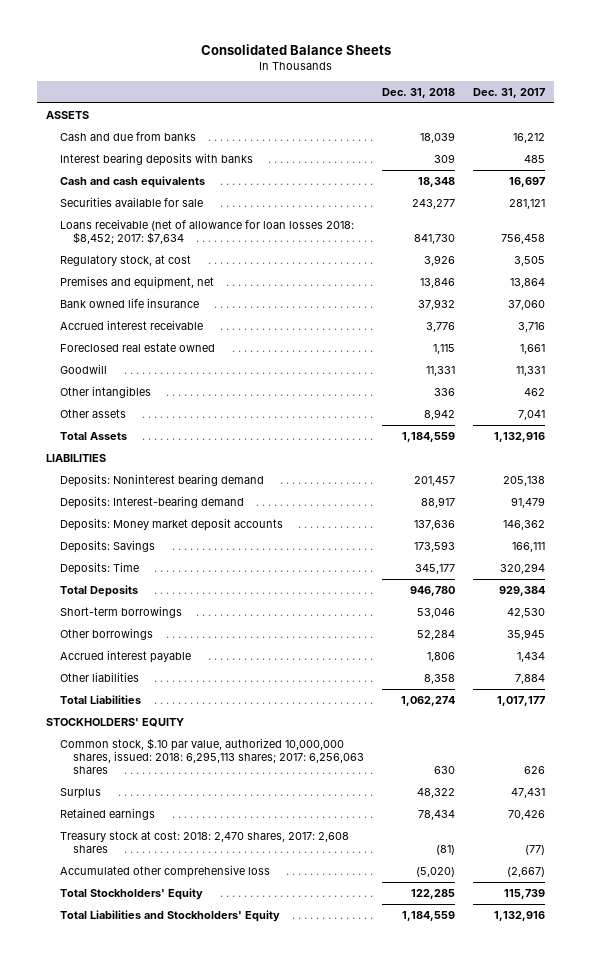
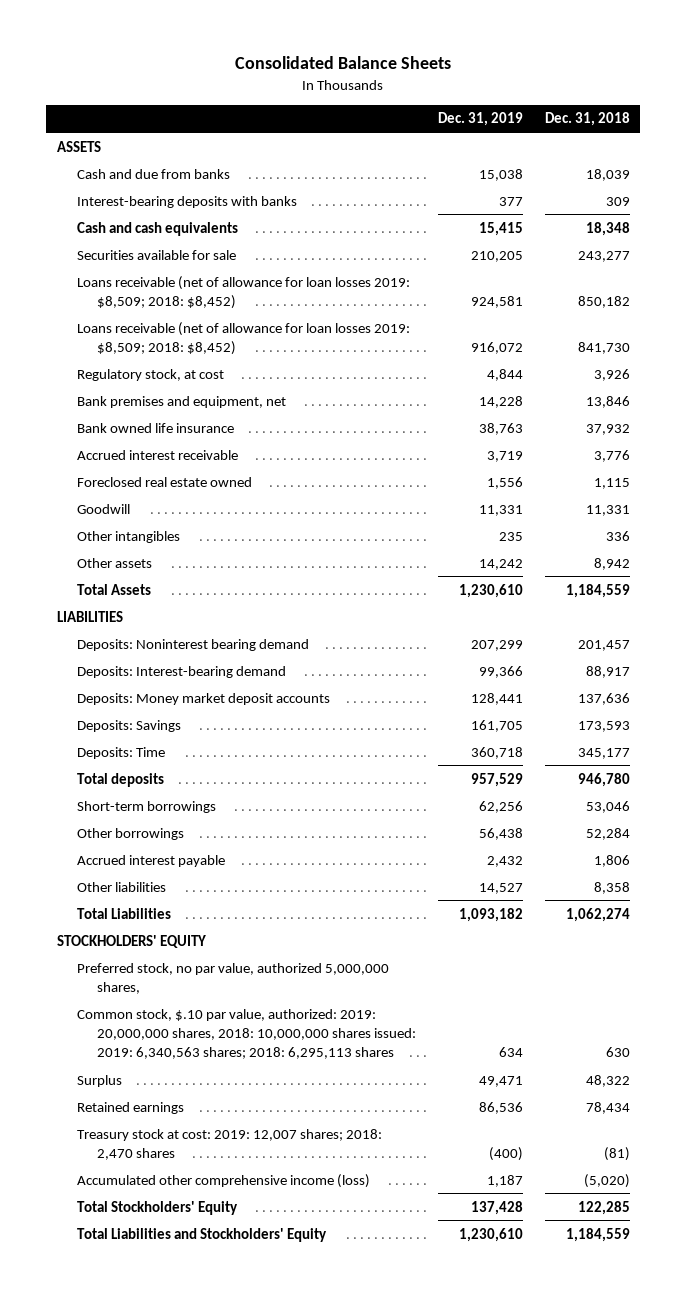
[473,87,546,98] Dec. 31, 2017 -> none
none -> [437,112,523,127] Dec. 31, 2019
[59,152,253,166] Interest bearing deposits with banks -> [77,195,298,208] Interest-bearing deposits with banks
none -> [77,275,411,309] Loans receivable (net of allowance for loan losses 2019: $8,509; 2018: $8,452)
[59,218,354,244] Loans receivable (net of allowance for loan losses 2018: $8,452; 2017: $7,634 -> [77,321,411,355] Loans receivable (net of allowance for loan losses 2019: $8,509; 2018: $8,452)
[59,275,214,289] Premises and equipment, net -> [77,395,287,408] Bank premises and equipment, net
[59,584,138,597] Total Deposits -> [77,772,165,787] Total deposits
none -> [77,962,390,994] Preferred stock, no par value, authorized 5,000,000 shares,
[59,737,365,775] Common stock, $.10 par value, authorized 10,000,000 shares, issued: 2018: 6,295,113 shares; 2017: 6,256,063 shares -> [77,1008,417,1059] Common stock, $.10 par value, authorized: 2019: 20,000,000 shares, 2018: 10,000,000 shares issued: 2019: 6,340,563 shares; 2018: 6,295,113 shares
[59,830,349,853] Treasury stock at cost: 2018: 2,470 shares, 2017: 2,608 shares -> [77,1128,383,1160] Treasury stock at cost: 2019: 12,007 shares; 2018: 2,470 shares
[59,864,270,878] Accumulated other comprehensive loss -> [77,1173,371,1188] Accumulated other comprehensive income (loss)

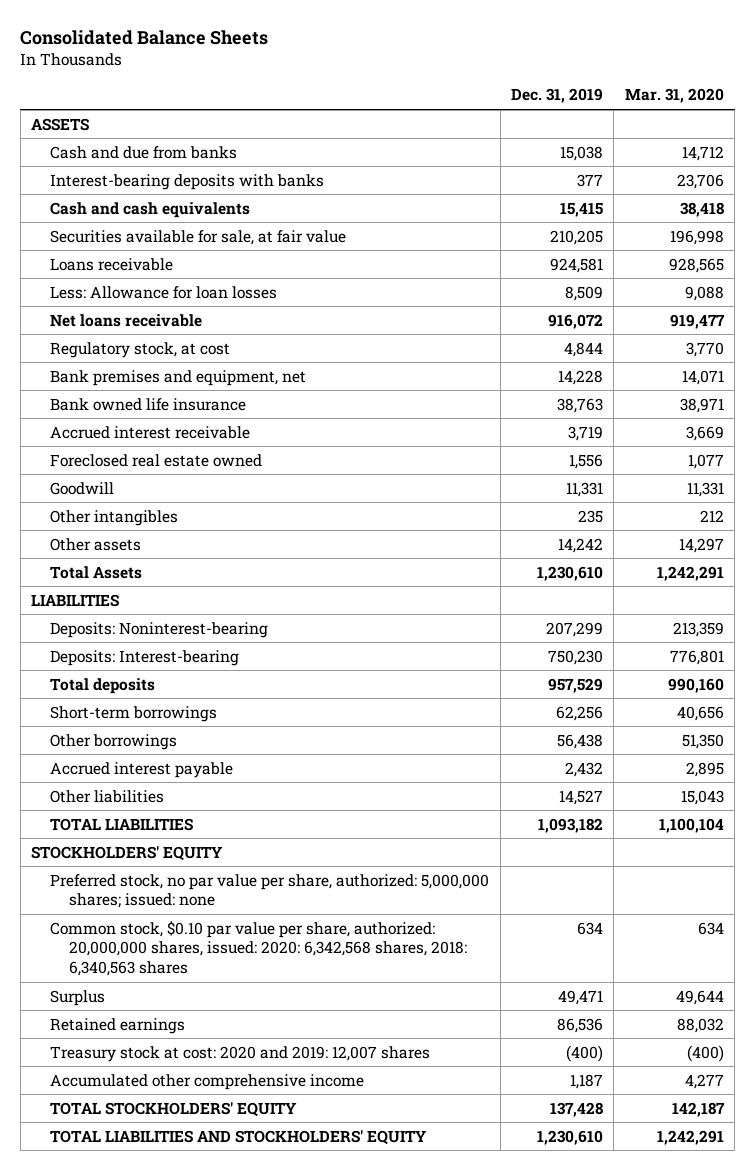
[544,112,630,127] Dec. 31, 2018 -> none
none -> [624,88,724,104] Mar. 31, 2020
[77,249,237,260] Securities available for sale -> [50,229,347,245] Securities available for sale, at fair value
[77,275,411,309] Loans receivable (net of allowance for loan losses 2019: $8,509; 2018: $8,452) -> [50,257,174,271] Loans receivable
none -> [50,285,278,299] Less: Allowance for loan losses
[77,321,411,355] Loans receivable (net of allowance for loan losses 2019: $8,509; 2018: $8,452) -> [50,313,203,327] Net loans receivable
[77,692,331,705] Deposits: Money market deposit accounts -> none
[77,719,182,732] Deposits: Savings -> none
[77,746,166,759] Deposits: Time -> none
[77,638,310,651] Deposits: Noninterest bearing demand -> [50,621,269,638] Deposits: Noninterest-bearing
[77,665,287,678] Deposits: Interest-bearing demand -> [50,649,240,666] Deposits: Interest-bearing
[478,665,523,678] 99,366 -> [548,649,604,665] 750,230
[77,907,172,919] Total Liabilities -> [50,817,194,831] TOTAL LIABILITIES
[77,962,390,994] Preferred stock, no par value, authorized 5,000,000 shares, -> [50,873,490,909] Preferred stock, no par value per share, authorized: 5,000,000 shares; issued: none
[77,1008,417,1059] Common stock, $.10 par value, authorized: 2019: 20,000,000 shares, 2018: 10,000,000 shares issued: 2019: 6,340,563 shares; 2018: 6,295,113 shares -> [50,920,468,976] Common stock, $0.10 par value per share, authorized: 20,000,000 shares, issued: 2020: 6,342,568 shares, 2018: 6,340,563 shares
[77,1128,383,1160] Treasury stock at cost: 2019: 12,007 shares; 2018: 2,470 shares -> [50,1045,431,1062] Treasury stock at cost: 2020 and 2019: 12,007 shares
[77,1173,371,1188] Accumulated other comprehensive income (loss) -> [50,1073,365,1090] Accumulated other comprehensive income
[77,1200,239,1215] Total Stockholders' Equity -> [50,1101,298,1117] TOTAL STOCKHOLDERS' EQUITY
[77,1227,328,1242] Total Liabilities and Stockholders' Equity -> [50,1129,428,1145] TOTAL LIABILITIES AND STOCKHOLDERS' EQUITY

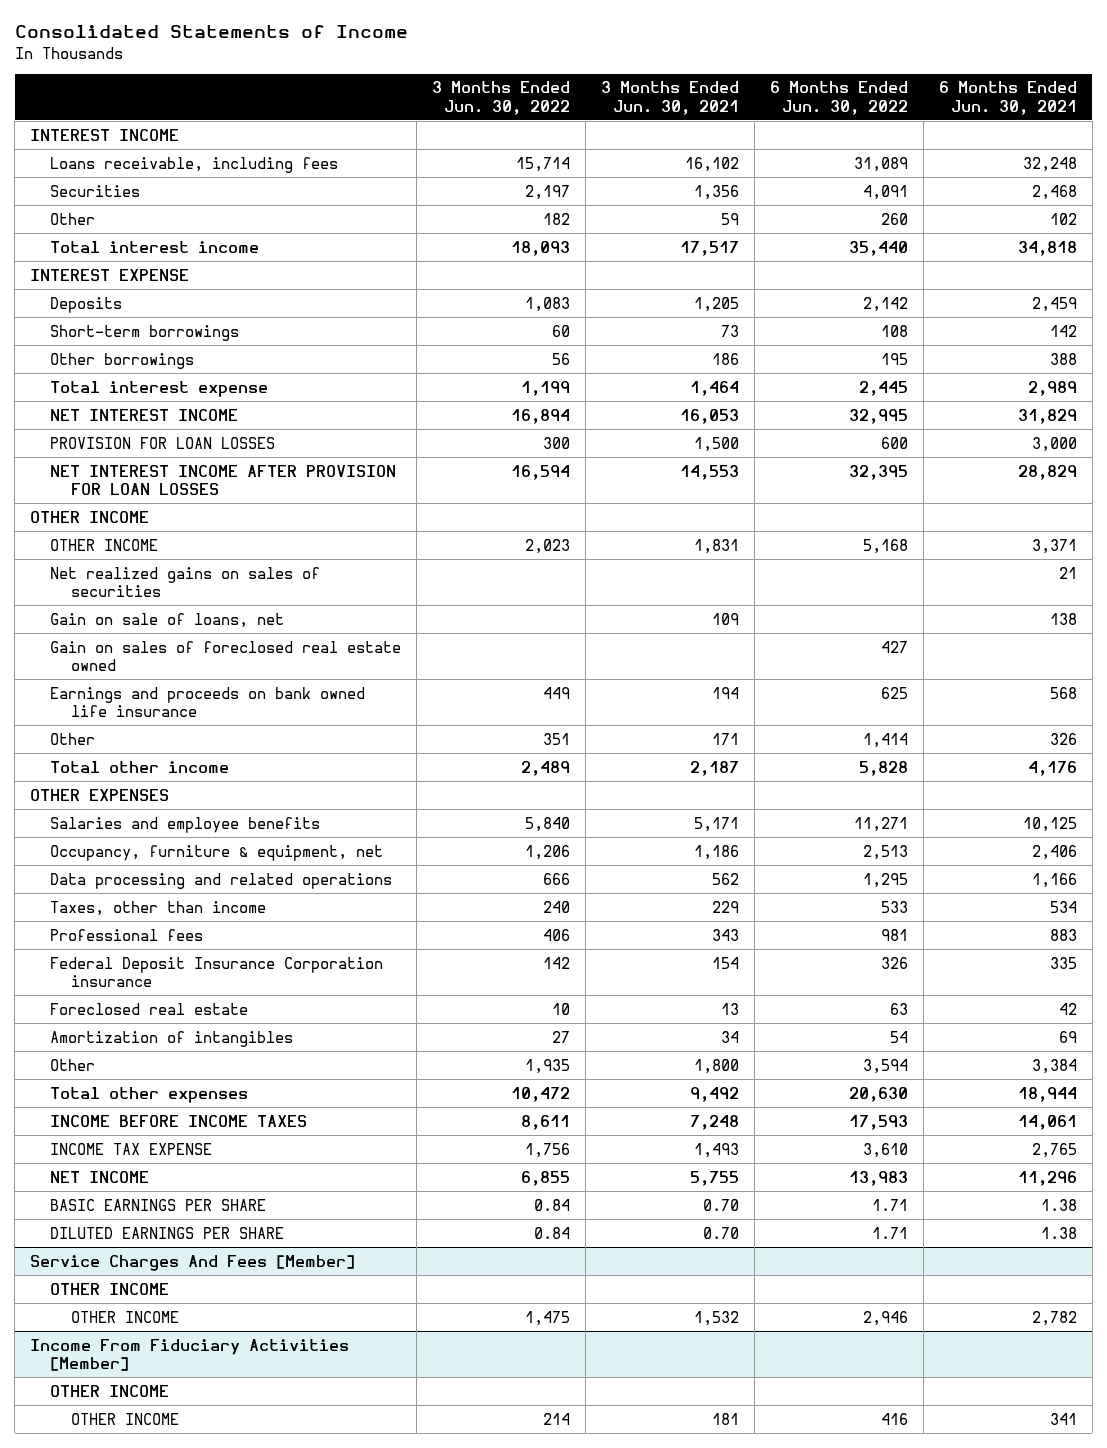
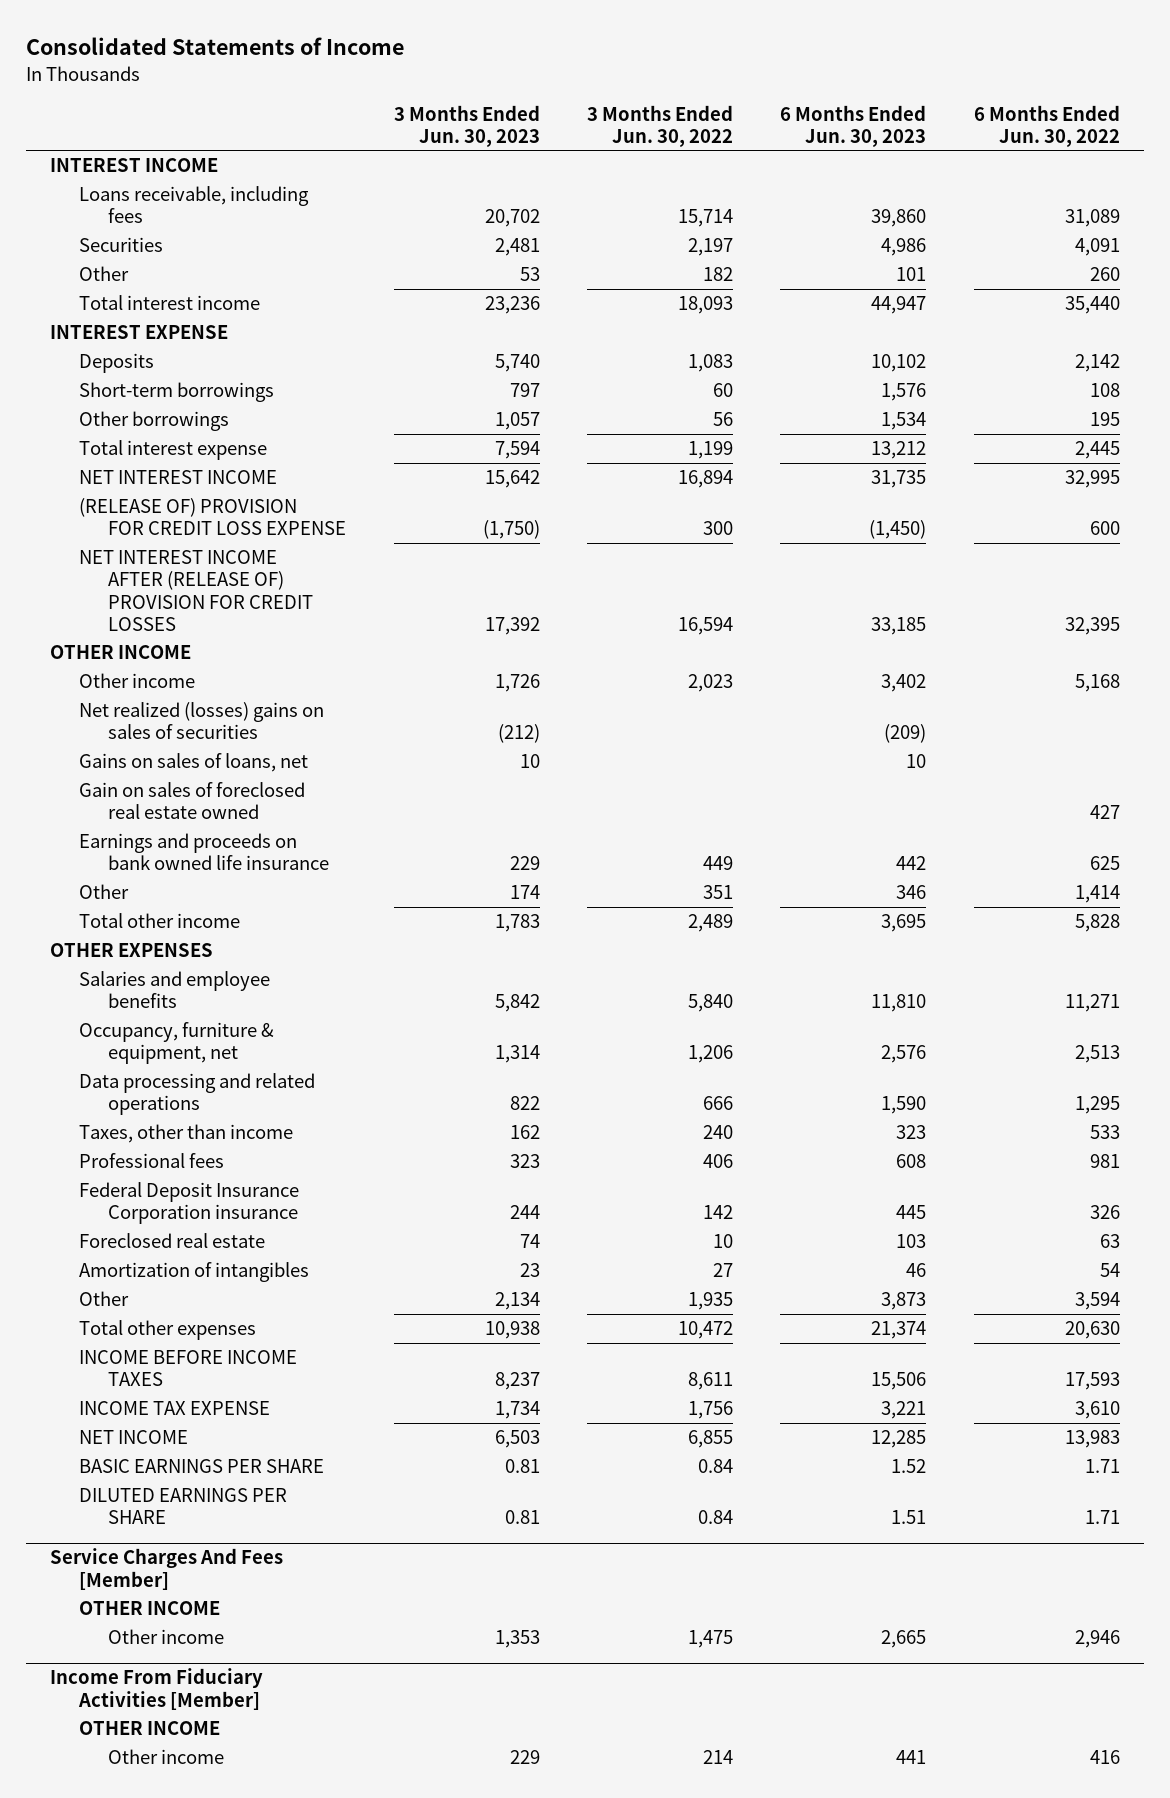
[601,81,740,115] 3 Months Ended Jun. 30, 2021 -> none
[938,81,1077,115] 6 Months Ended Jun. 30, 2021 -> none
none -> [393,104,540,147] 3 Months Ended Jun. 30, 2023
none -> [780,104,927,147] 6 Months Ended Jun. 30, 2023
[50,436,276,449] PROVISION FOR LOAN LOSSES -> [79,498,347,536] (RELEASE OF) PROVISION FOR CREDIT LOSS EXPENSE
[50,464,397,495] NET INTEREST INCOME AFTER PROVISION FOR LOAN LOSSES -> [79,550,314,631] NET INTEREST INCOME AFTER (RELEASE OF) PROVISION FOR CREDIT LOSSES
[50,538,159,551] OTHER INCOME -> [79,673,196,689] Other income
[50,566,321,597] Net realized gains on sales of securities -> [79,702,325,740] Net realized (losses) gains on sales of securities
[50,612,285,628] Gain on sale of loans, net -> [79,753,309,773] Gains on sales of loans, net
[70,1310,179,1323] OTHER INCOME -> [108,1629,225,1645] Other income
[70,1412,179,1425] OTHER INCOME -> [108,1749,225,1765] Other income

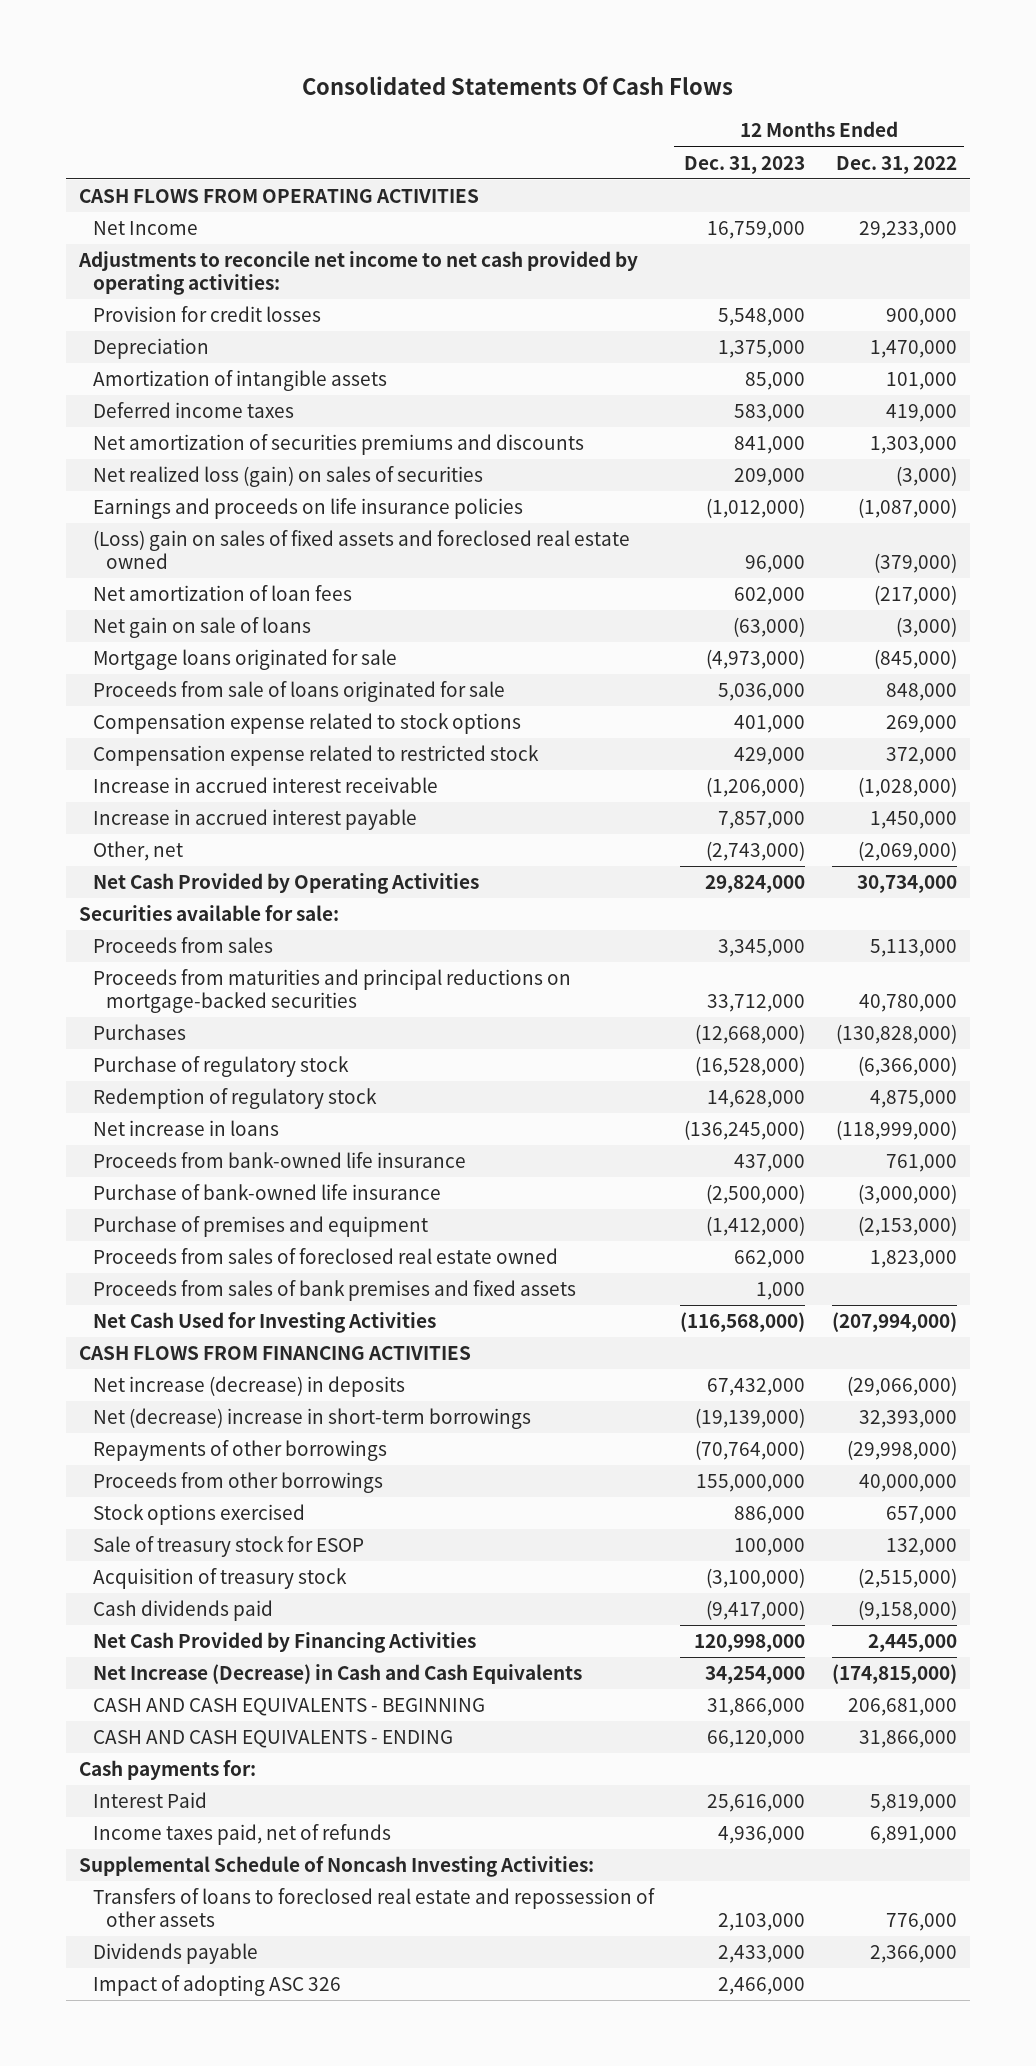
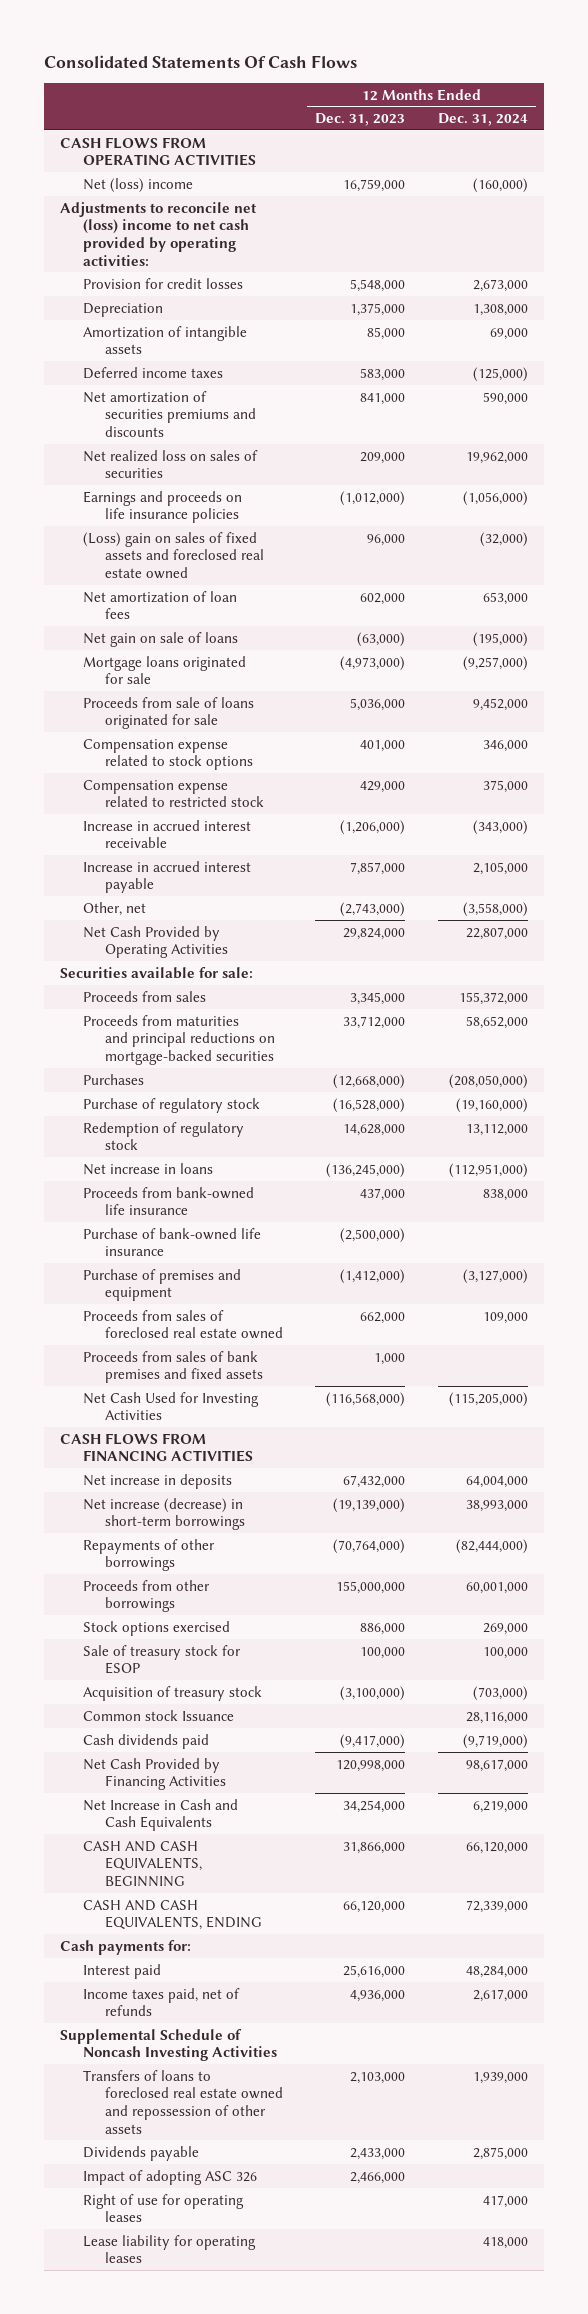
[835,155,957,174] Dec. 31, 2022 -> none
none -> [437,113,528,127] Dec. 31, 2024
[92,221,198,236] Net Income -> [82,177,193,193] Net (loss) income
[77,251,638,296] Adjustments to reconcile net income to net cash provided by operating activities: -> [60,201,258,266] Adjustments to reconcile net (loss) income to net cash provided by operating activities:
[92,466,483,488] Net realized loss (gain) on sales of securities -> [82,449,258,479] Net realized loss on sales of securities
[92,1376,405,1398] Net increase (decrease) in deposits -> [82,1473,232,1489] Net increase in deposits
[92,1408,531,1430] Net (decrease) increase in short-term borrowings -> [82,1497,246,1531] Net increase (decrease) in short-term borrowings
none -> [82,1709,234,1721] Common stock Issuance
[92,1664,582,1685] Net Increase (Decrease) in Cash and Cash Equivalents -> [82,1798,238,1832] Net Increase in Cash and Cash Equivalents
[92,1698,485,1717] CASH AND CASH EQUIVALENTS - BEGINNING -> [82,1840,203,1887] CASH AND CASH EQUIVALENTS, BEGINNING
[92,1730,453,1749] CASH AND CASH EQUIVALENTS - ENDING -> [82,1899,263,1931] CASH AND CASH EQUIVALENTS, ENDING
[92,1792,207,1809] Interest Paid -> [82,1963,161,1979] Interest paid
[78,1856,594,1878] Supplemental Schedule of Noncash Investing Activities: -> [60,2028,277,2062] Supplemental Schedule of Noncash Investing Activities
[92,1888,655,1928] Transfers of loans to foreclosed real estate and repossession of other assets -> [82,2069,284,2134] Transfers of loans to foreclosed real estate owned and repossession of other assets
none -> [82,2193,244,2223] Right of use for operating leases
none -> [82,2234,256,2264] Lease liability for operating leases

